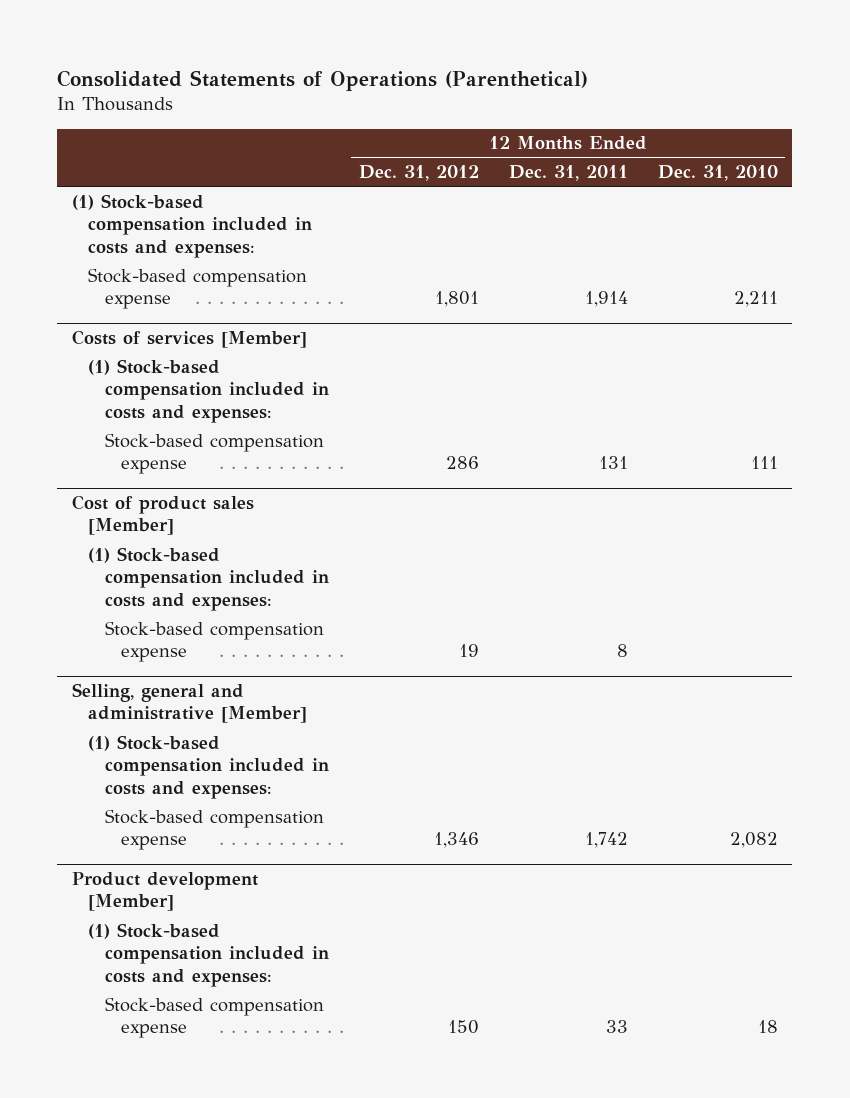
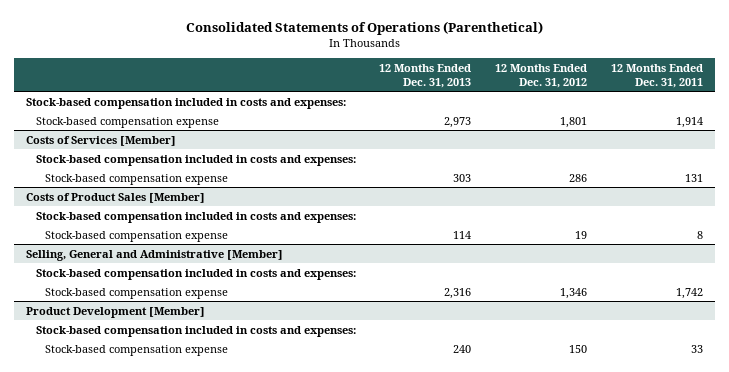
[657,165,778,182] Dec. 31, 2010 -> none
none -> [379,63,472,88] 12 Months Ended Dec. 31, 2013
[72,193,313,258] (1) Stock-based compensation included in costs and expenses: -> [26,97,347,109] Stock-based compensation included in costs and expenses:
[72,330,308,349] Costs of services [Member] -> [26,135,177,146] Costs of Services [Member]
[88,358,329,423] (1) Stock-based compensation included in costs and expenses: -> [35,154,356,166] Stock-based compensation included in costs and expenses:
[72,495,255,536] Cost of product sales [Member] -> [26,192,206,203] Costs of Product Sales [Member]
[88,546,329,611] (1) Stock-based compensation included in costs and expenses: -> [35,211,356,223] Stock-based compensation included in costs and expenses:
[72,683,308,724] Selling, general and administrative [Member] -> [26,249,284,261] Selling, General and Administrative [Member]
[88,734,329,799] (1) Stock-based compensation included in costs and expenses: -> [35,268,356,280] Stock-based compensation included in costs and expenses:
[72,872,259,912] Product development [Member] -> [26,306,206,318] Product Development [Member]
[88,922,329,987] (1) Stock-based compensation included in costs and expenses: -> [35,325,356,337] Stock-based compensation included in costs and expenses:

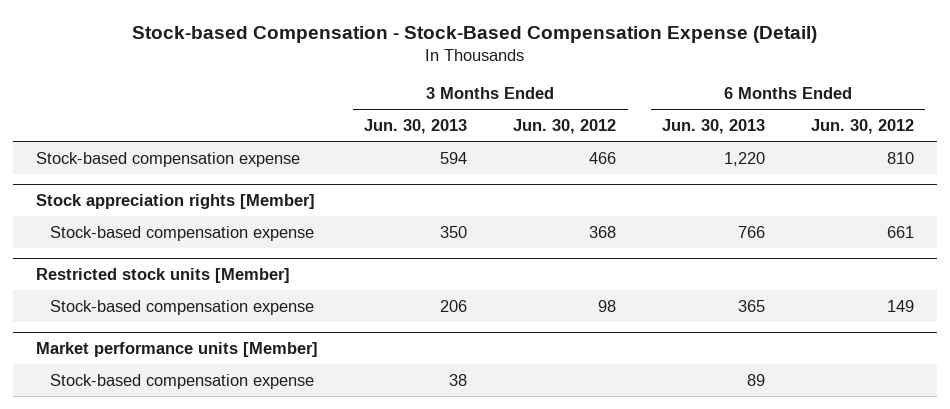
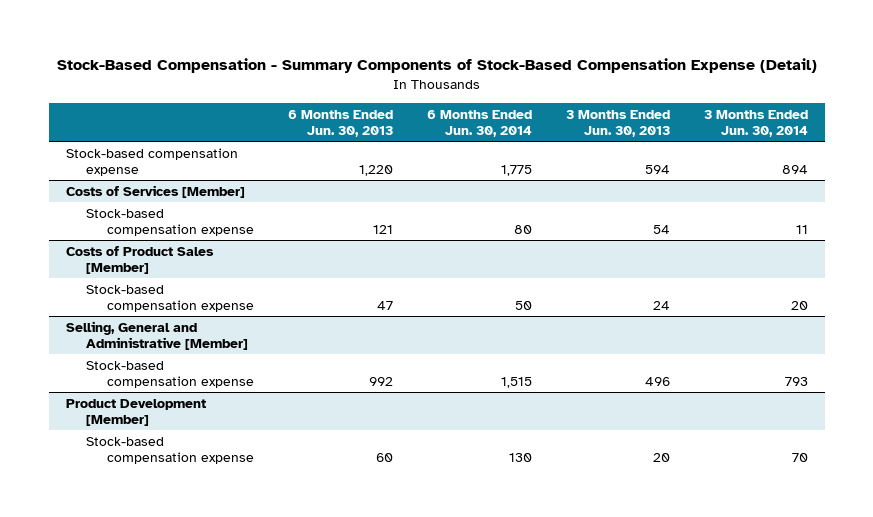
[132,25,818,43] Stock-based Compensation - Stock-Based Compensation Expense (Detail) -> [56,58,817,74] Stock-Based Compensation - Summary Components of Stock-Based Compensation Expense (Detail)
[513,118,617,134] Jun. 30, 2012 -> none
[810,118,914,134] Jun. 30, 2012 -> none
none -> [426,109,532,138] 6 Months Ended Jun. 30, 2014
none -> [703,109,808,138] 3 Months Ended Jun. 30, 2014
[36,193,316,209] Stock appreciation rights [Member] -> none
[36,267,291,283] Restricted stock units [Member] -> none
[36,341,319,357] Market performance units [Member] -> none
none -> [65,184,245,198] Costs of Services [Member]
[440,225,468,238] 350 -> [652,224,670,234] 54
[737,225,765,238] 766 -> [372,224,393,234] 121
none -> [65,245,214,274] Costs of Product Sales [Member]
[440,299,468,312] 206 -> [652,300,670,310] 24
[737,299,765,312] 365 -> [376,300,393,310] 47
none -> [65,320,249,350] Selling, General and Administrative [Member]
[449,373,468,386] 38 -> [644,376,670,386] 496
[746,373,765,386] 89 -> [368,376,393,386] 992
none -> [65,398,206,426] Product Development [Member]
none -> [86,436,254,464] Stock-based compensation expense

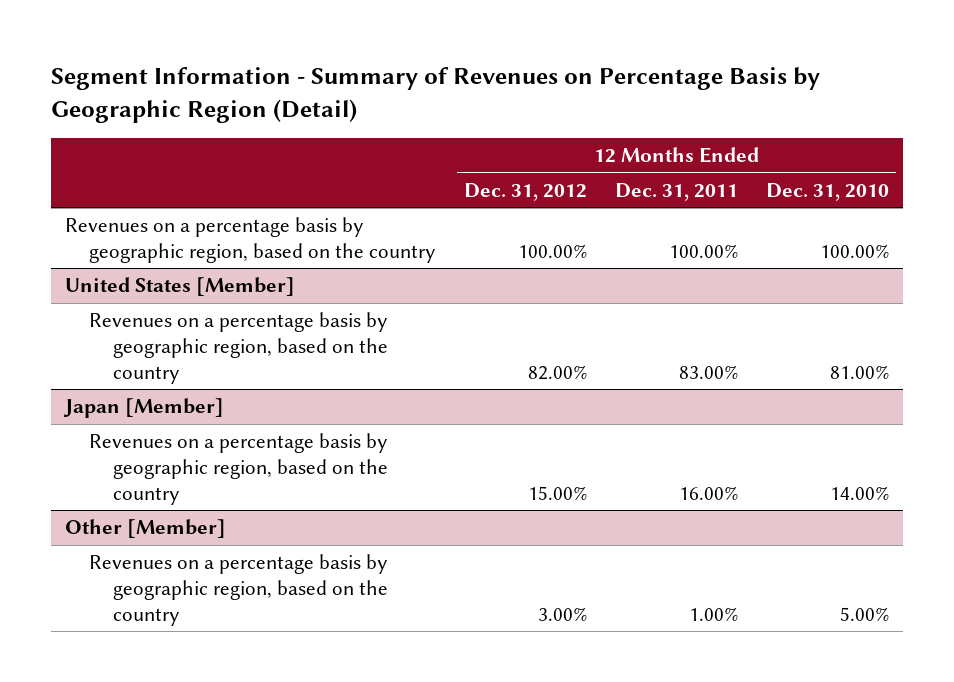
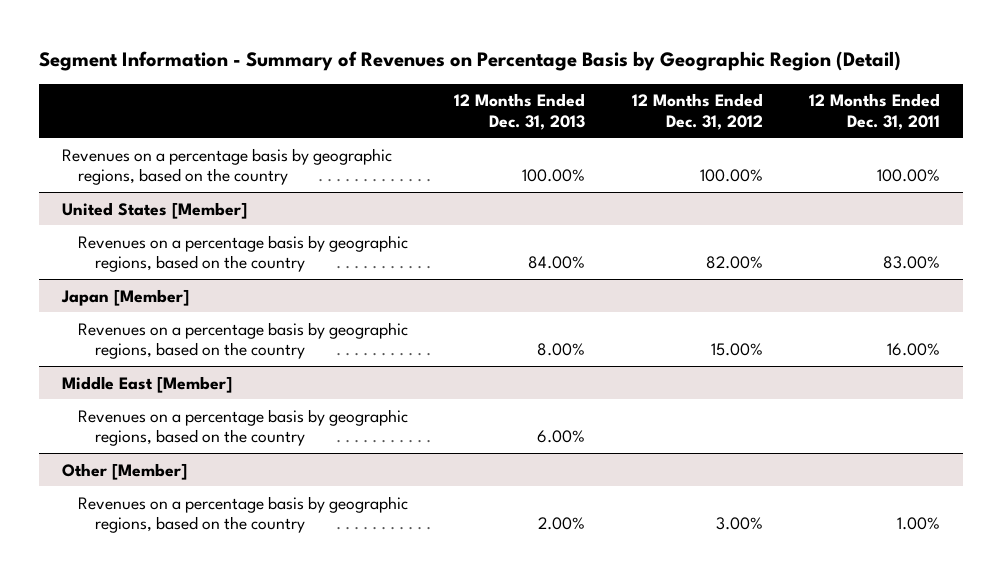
[766,182,890,201] Dec. 31, 2010 -> none
none -> [454,93,586,130] 12 Months Ended Dec. 31, 2013
[64,217,437,264] Revenues on a percentage basis by geographic region, based on the country -> [61,147,392,186] Revenues on a percentage basis by geographic regions, based on the country
[89,312,389,384] Revenues on a percentage basis by geographic region, based on the country -> [78,234,409,273] Revenues on a percentage basis by geographic regions, based on the country
[89,433,389,505] Revenues on a percentage basis by geographic region, based on the country -> [78,321,409,360] Revenues on a percentage basis by geographic regions, based on the country
none -> [61,375,232,393] Middle East [Member]
none -> [78,408,409,447] Revenues on a percentage basis by geographic regions, based on the country
[89,554,389,626] Revenues on a percentage basis by geographic region, based on the country -> [78,495,409,534] Revenues on a percentage basis by geographic regions, based on the country

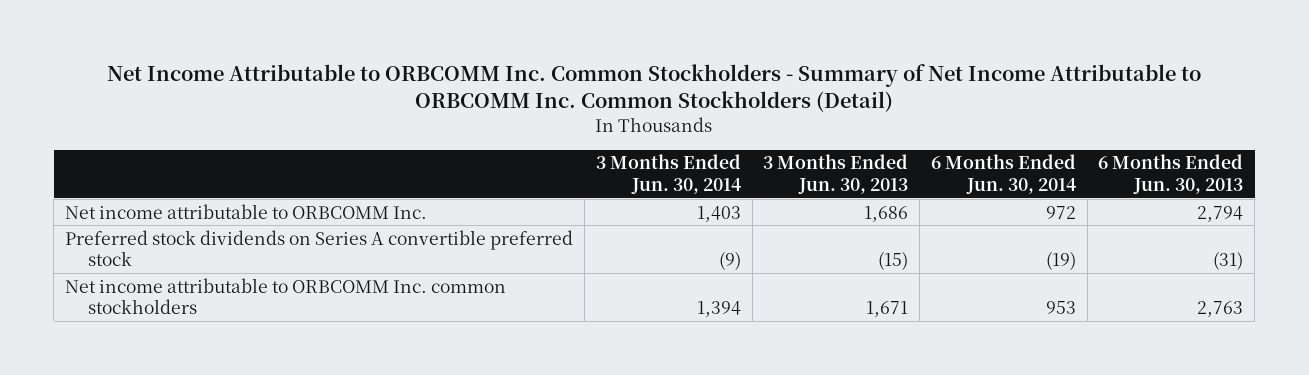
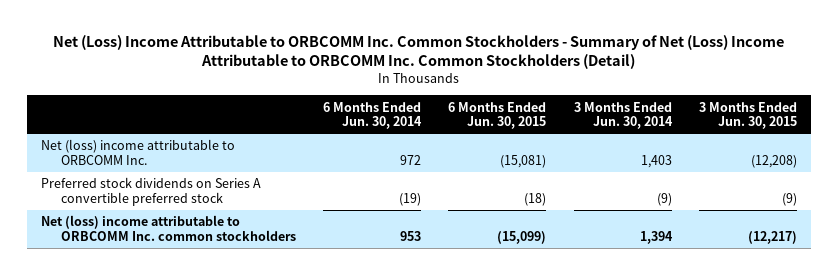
[107,64,1202,113] Net Income Attributable to ORBCOMM Inc. Common Stockholders - Summary of Net Income Attributable to ORBCOMM Inc. Common Stockholders (Detail) -> [53,34,785,70] Net (Loss) Income Attributable to ORBCOMM Inc. Common Stockholders - Summary of Net (Loss) Income Attributable to ORBCOMM Inc. Common Stockholders (Detail)
[763,154,909,194] 3 Months Ended Jun. 30, 2013 -> none
[1098,154,1244,194] 6 Months Ended Jun. 30, 2013 -> none
none -> [448,101,547,130] 6 Months Ended Jun. 30, 2015
none -> [699,101,798,130] 3 Months Ended Jun. 30, 2015
[65,203,428,219] Net income attributable to ORBCOMM Inc. -> [40,139,235,165] Net (loss) income attributable to ORBCOMM Inc.
[65,277,507,315] Net income attributable to ORBCOMM Inc. common stockholders -> [40,215,296,241] Net (loss) income attributable to ORBCOMM Inc. common stockholders

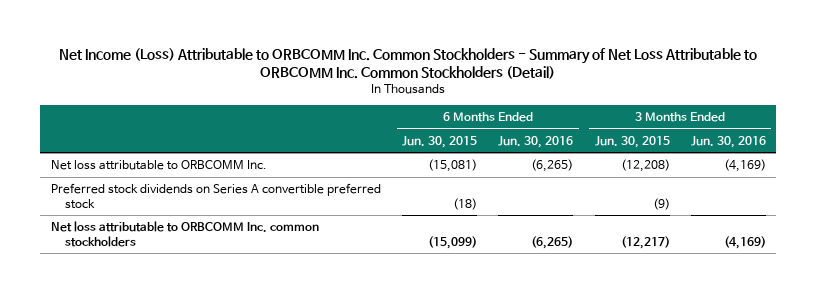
[53,34,785,70] Net (Loss) Income Attributable to ORBCOMM Inc. Common Stockholders - Summary of Net (Loss) Income Attributable to ORBCOMM Inc. Common Stockholders (Detail) -> [59,47,758,80] Net Income (Loss) Attributable to ORBCOMM Inc. Common Stockholders - Summary of Net Loss Attributable to ORBCOMM Inc. Common Stockholders (Detail)
[323,101,423,130] 6 Months Ended Jun. 30, 2014 -> none
[573,101,673,130] 3 Months Ended Jun. 30, 2014 -> none
none -> [498,135,574,148] Jun. 30, 2016
none -> [690,135,766,148] Jun. 30, 2016
[40,139,235,165] Net (loss) income attributable to ORBCOMM Inc. -> [50,160,267,171] Net loss attributable to ORBCOMM Inc.
[40,215,296,241] Net (loss) income attributable to ORBCOMM Inc. common stockholders -> [50,221,319,247] Net loss attributable to ORBCOMM Inc. common stockholders

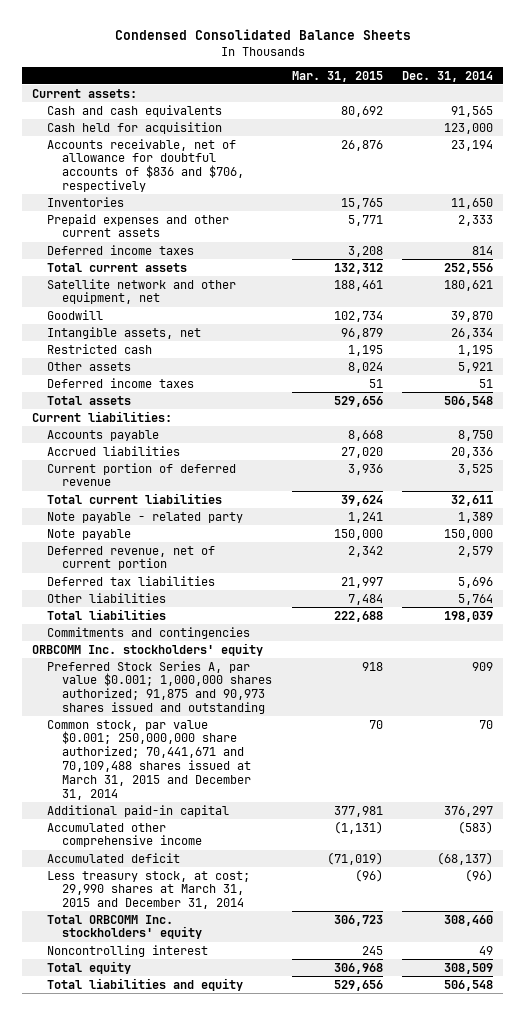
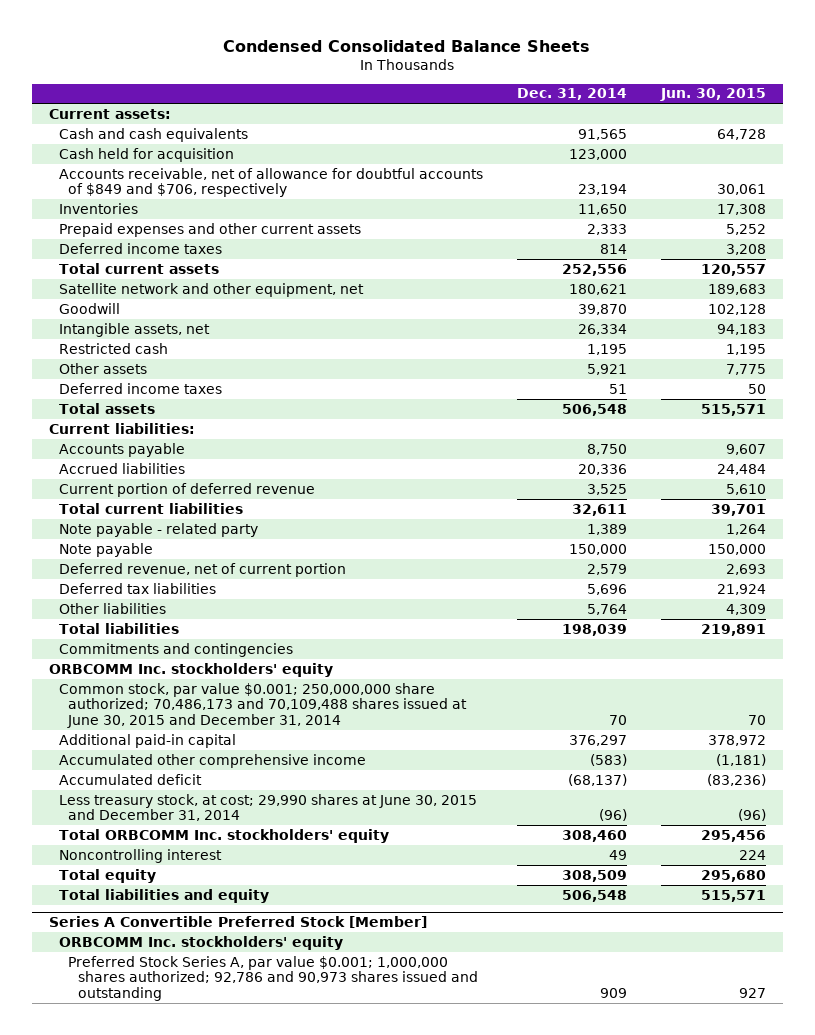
[291,70,383,82] Mar. 31, 2015 -> none
none -> [660,88,767,102] Jun. 30, 2015
[47,138,245,193] Accounts receivable, net of allowance for doubtful accounts of $836 and $706, respectively -> [58,167,483,198] Accounts receivable, net of allowance for doubtful accounts of $849 and $706, respectively
[47,660,273,715] Preferred Stock Series A, par value $0.001; 1,000,000 shares authorized; 91,875 and 90,973 shares issued and outstanding -> none
[47,719,252,800] Common stock, par value $0.001; 250,000,000 share authorized; 70,441,671 and 70,109,488 shares issued at March 31, 2015 and December 31, 2014 -> [58,682,468,728] Common stock, par value $0.001; 250,000,000 share authorized; 70,486,173 and 70,109,488 shares issued at June 30, 2015 and December 31, 2014
[47,870,251,910] Less treasury stock, at cost; 29,990 shares at March 31, 2015 and December 31, 2014 -> [58,793,477,822] Less treasury stock, at cost; 29,990 shares at June 30, 2015 and December 31, 2014
none -> [48,916,427,929] Series A Convertible Preferred Stock [Member]
none -> [58,935,343,950] ORBCOMM Inc. stockholders' equity
none -> [68,955,479,1001] Preferred Stock Series A, par value $0.001; 1,000,000 shares authorized; 92,786 and 90,973 shares issued and outstanding

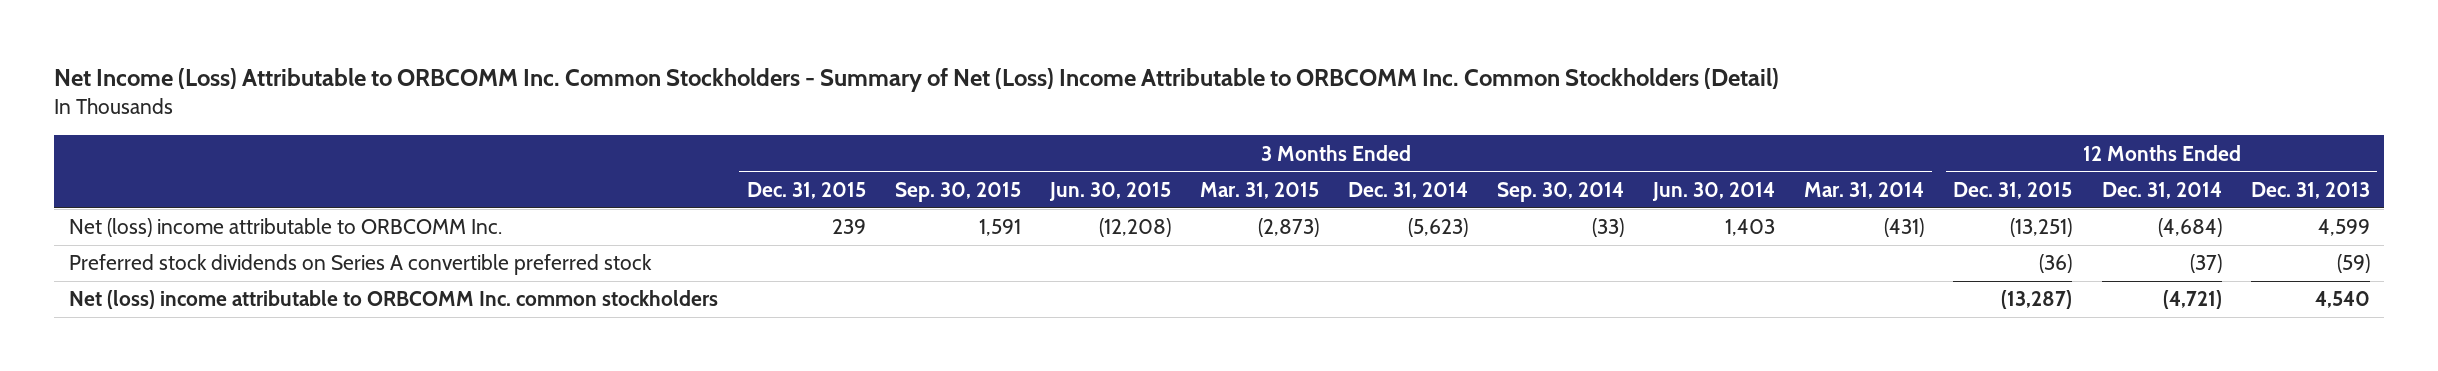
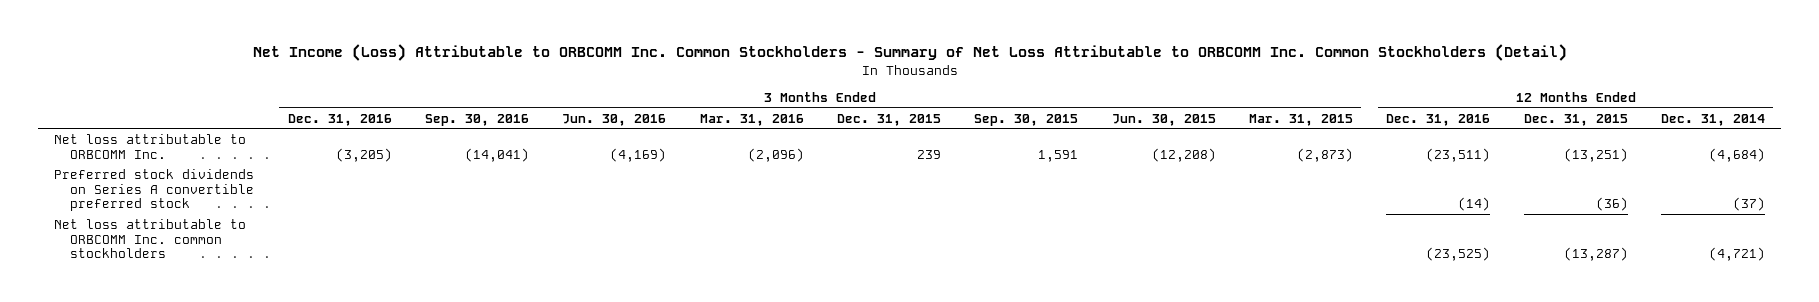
[54,68,1780,93] Net Income (Loss) Attributable to ORBCOMM Inc. Common Stockholders - Summary of Net (Loss) Income Attributable to ORBCOMM Inc. Common Stockholders (Detail) -> [252,44,1567,62] Net Income (Loss) Attributable to ORBCOMM Inc. Common Stockholders - Summary of Net Loss Attributable to ORBCOMM Inc. Common Stockholders (Detail)
[1348,181,1469,199] Dec. 31, 2014 -> none
[1497,181,1625,202] Sep. 30, 2014 -> none
[1652,181,1776,201] Jun. 30, 2014 -> none
[1804,181,1925,199] Mar. 31, 2014 -> none
[2250,181,2370,199] Dec. 31, 2013 -> none
none -> [287,113,392,126] Dec. 31, 2016
none -> [425,113,530,126] Sep. 30, 2016
none -> [562,113,667,126] Jun. 30, 2016
none -> [699,113,804,126] Mar. 31, 2016
none -> [1386,113,1491,126] Dec. 31, 2016
[68,218,502,238] Net (loss) income attributable to ORBCOMM Inc. -> [54,133,247,159] Net loss attributable to ORBCOMM Inc.
[68,290,718,310] Net (loss) income attributable to ORBCOMM Inc. common stockholders -> [54,218,247,259] Net loss attributable to ORBCOMM Inc. common stockholders

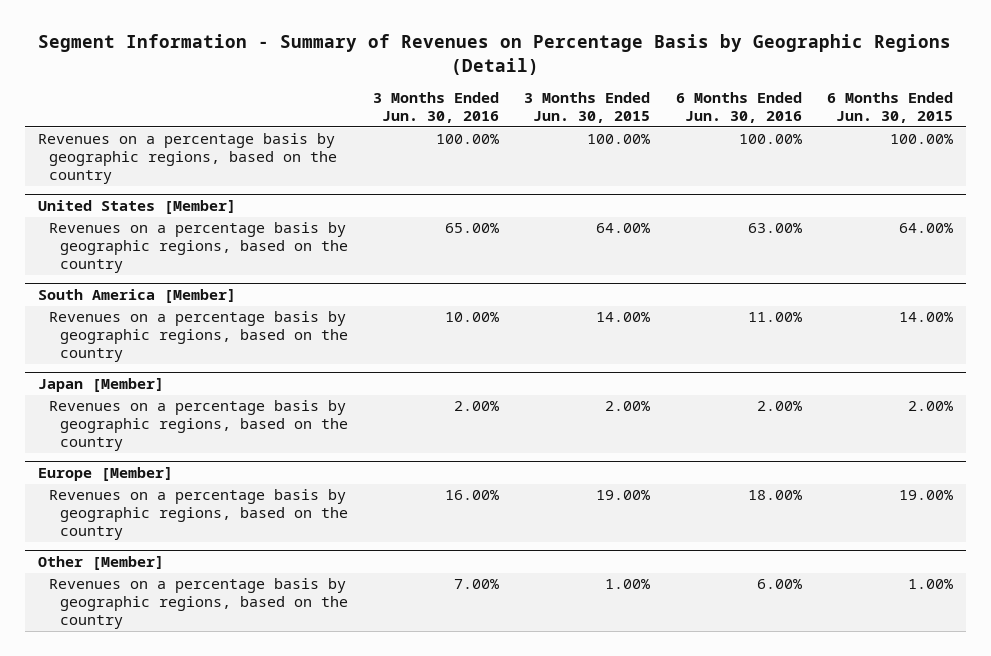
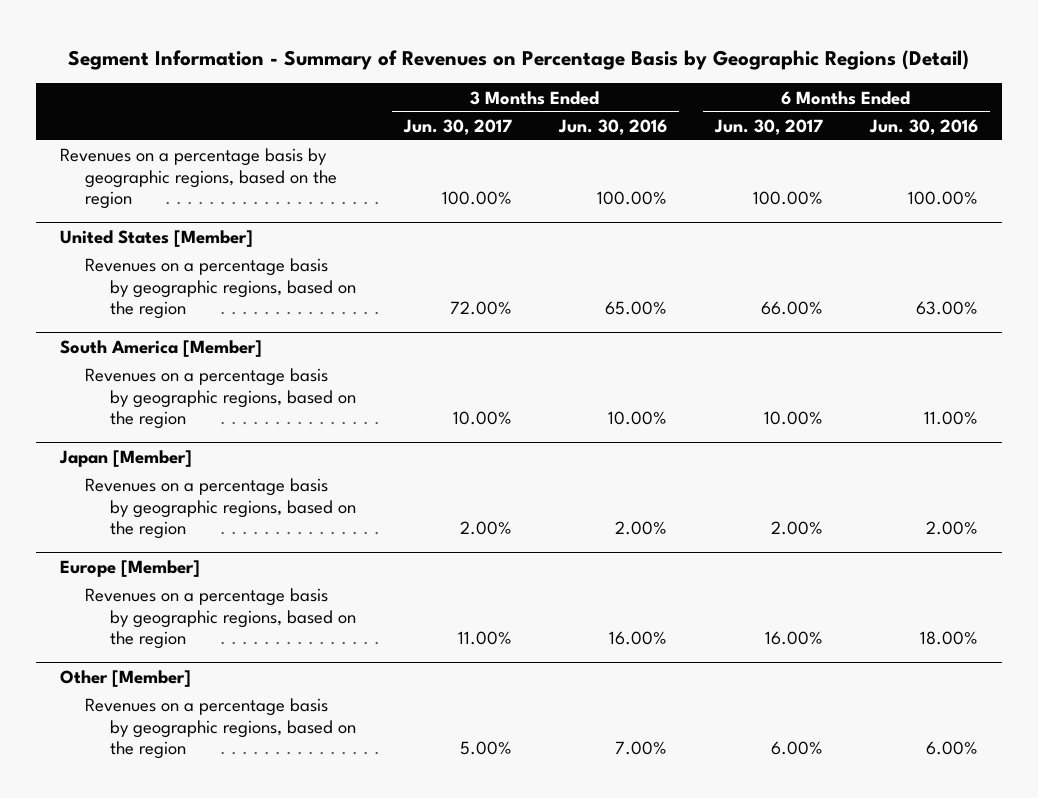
[524,92,651,123] 3 Months Ended Jun. 30, 2015 -> none
[827,92,954,123] 6 Months Ended Jun. 30, 2015 -> none
none -> [402,118,512,135] Jun. 30, 2017
none -> [713,118,823,135] Jun. 30, 2017
[37,133,337,184] Revenues on a percentage basis by geographic regions, based on the country -> [59,148,338,209] Revenues on a percentage basis by geographic regions, based on the region
[48,222,348,273] Revenues on a percentage basis by geographic regions, based on the country -> [85,258,357,319] Revenues on a percentage basis by geographic regions, based on the region
[48,311,348,362] Revenues on a percentage basis by geographic regions, based on the country -> [85,368,357,429] Revenues on a percentage basis by geographic regions, based on the region
[48,400,348,451] Revenues on a percentage basis by geographic regions, based on the country -> [85,478,357,539] Revenues on a percentage basis by geographic regions, based on the region
[48,489,348,540] Revenues on a percentage basis by geographic regions, based on the country -> [85,588,357,649] Revenues on a percentage basis by geographic regions, based on the region
[48,578,348,629] Revenues on a percentage basis by geographic regions, based on the country -> [85,698,357,759] Revenues on a percentage basis by geographic regions, based on the region

